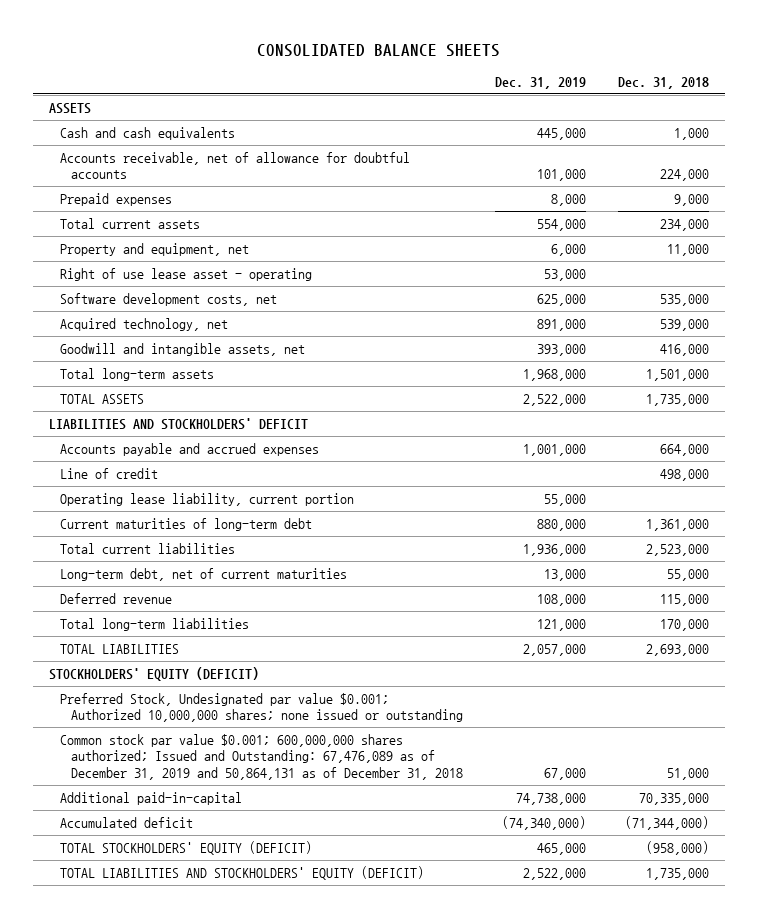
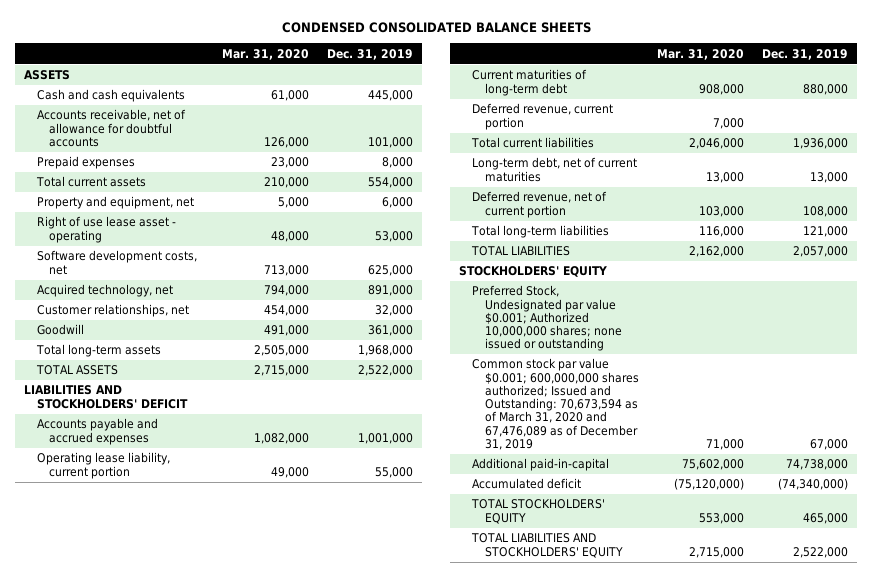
[256,44,500,58] CONSOLIDATED BALANCE SHEETS -> [281,22,591,34] CONDENSED CONSOLIDATED BALANCE SHEETS
[617,77,709,90] Dec. 31, 2018 -> none
none -> [221,48,309,60] Mar. 31, 2020
[59,342,305,356] Goodwill and intangible assets, net -> none
none -> [36,304,189,318] Customer relationships, net
none -> [36,324,84,336] Goodwill
[59,467,158,479] Line of credit -> none
none -> [471,103,613,130] Deferred revenue, current portion
[59,592,172,604] Deferred revenue -> none
none -> [471,191,607,218] Deferred revenue, net of current portion
[48,666,259,681] STOCKHOLDERS' EQUITY (DEFICIT) -> [459,266,608,278] STOCKHOLDERS' EQUITY
[59,733,463,780] Common stock par value $0.001; 600,000,000 shares authorized; Issued and Outstanding: 67,476,089 as of December 31, 2019 and 50,864,131 as of December 31, 2018 -> [471,358,639,451] Common stock par value $0.001; 600,000,000 shares authorized; Issued and Outstanding: 70,673,594 as of March 31, 2020 and 67,476,089 as of December 31, 2019
[59,840,312,855] TOTAL STOCKHOLDERS' EQUITY (DEFICIT) -> [470,499,605,524] TOTAL STOCKHOLDERS' EQUITY
[59,865,424,880] TOTAL LIABILITIES AND STOCKHOLDERS' EQUITY (DEFICIT) -> [470,533,623,558] TOTAL LIABILITIES AND STOCKHOLDERS' EQUITY

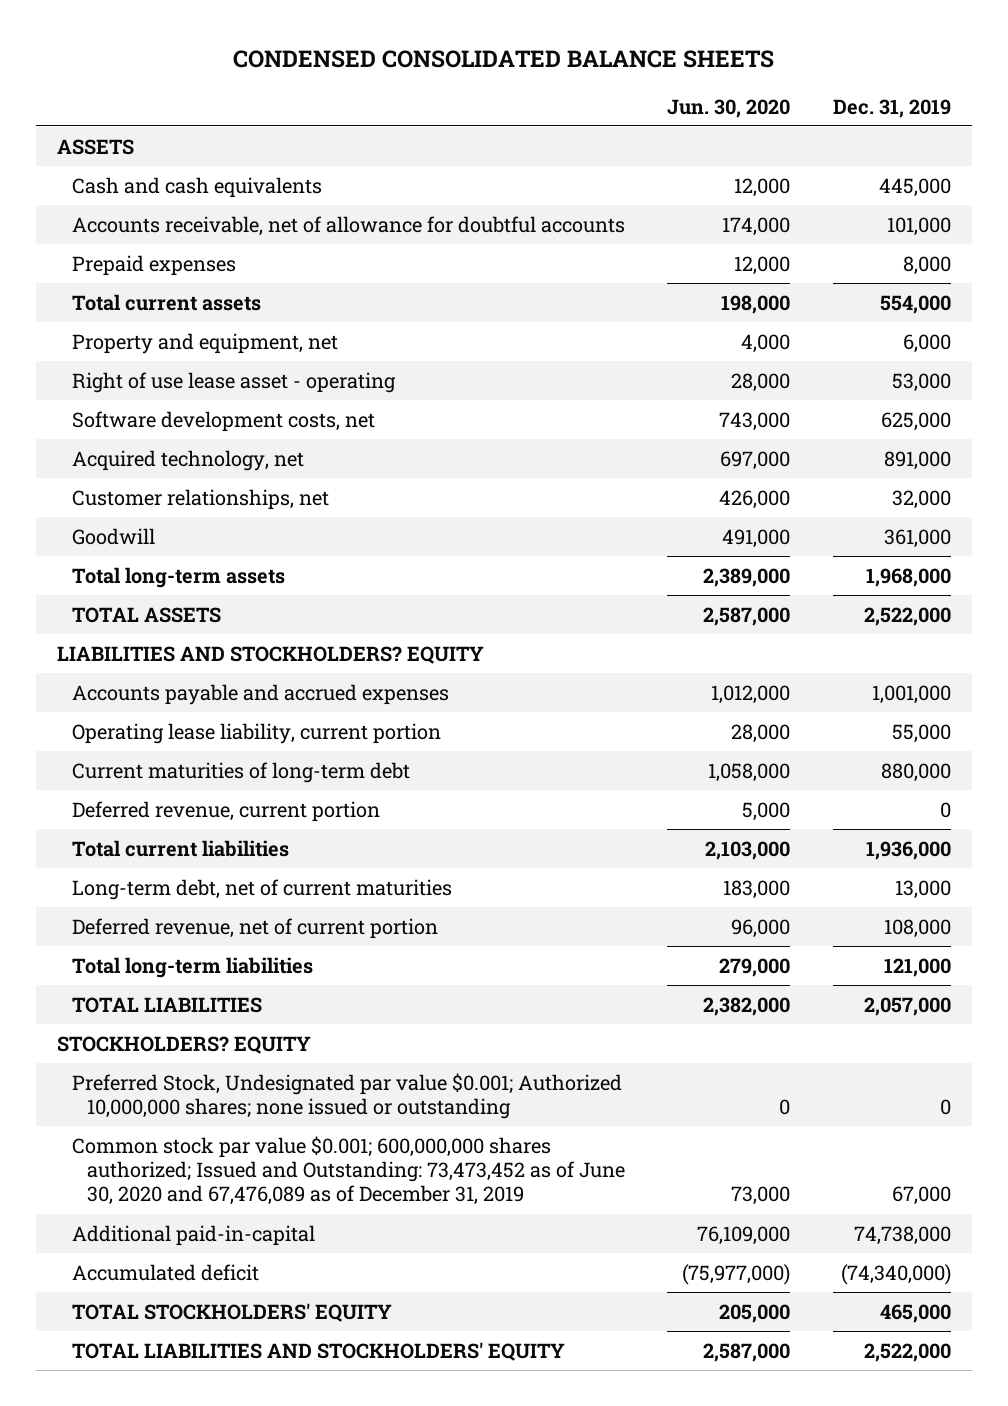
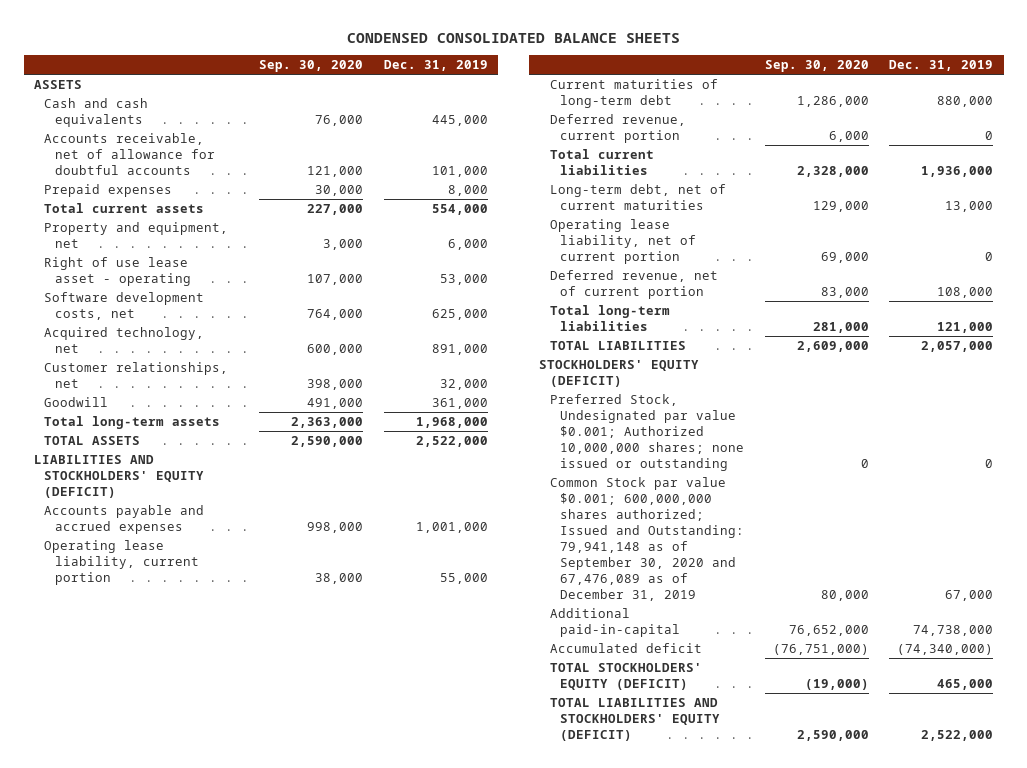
[667,98,791,118] Jun. 30, 2020 -> none
none -> [259,60,364,73] Sep. 30, 2020
[57,645,485,664] LIABILITIES AND STOCKHOLDERS? EQUITY -> [34,454,205,498] LIABILITIES AND STOCKHOLDERS' EQUITY (DEFICIT)
none -> [549,218,697,264] Operating lease liability, net of current portion
[57,1035,312,1054] STOCKHOLDERS? EQUITY -> [539,359,700,387] STOCKHOLDERS' EQUITY (DEFICIT)
[72,1135,625,1206] Common stock par value $0.001; 600,000,000 shares authorized; Issued and Outstanding: 73,473,452 as of June 30, 2020 and 67,476,089 as of December 31, 2019 -> [549,476,745,601] Common Stock par value $0.001; 600,000,000 shares authorized; Issued and Outstanding: 79,941,148 as of September 30, 2020 and 67,476,089 as of December 31, 2019
[72,1302,393,1322] TOTAL STOCKHOLDERS' EQUITY -> [549,662,702,690] TOTAL STOCKHOLDERS' EQUITY (DEFICIT)
[72,1341,566,1361] TOTAL LIABILITIES AND STOCKHOLDERS' EQUITY -> [549,697,721,741] TOTAL LIABILITIES AND STOCKHOLDERS' EQUITY (DEFICIT)

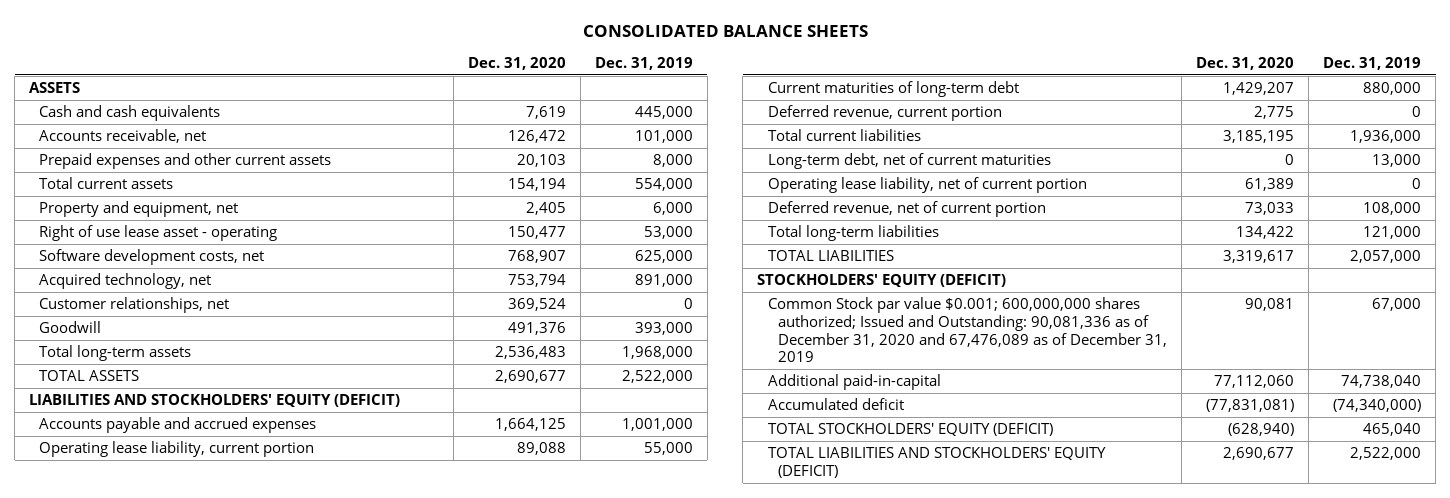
[346,33,680,44] CONDENSED CONSOLIDATED BALANCE SHEETS -> [583,24,869,37] CONSOLIDATED BALANCE SHEETS
[259,60,364,73] Sep. 30, 2020 -> none
none -> [467,57,566,71] Dec. 31, 2020
[44,183,173,197] Prepaid expenses -> none
[44,132,215,175] Accounts receivable, net of allowance for doubtful accounts -> [39,129,207,144] Accounts receivable, net
none -> [39,153,332,170] Prepaid expenses and other current assets
[439,378,488,390] 32,000 -> [683,298,693,310] 0
[431,397,488,409] 361,000 -> [634,322,693,336] 393,000
[549,393,745,471] Preferred Stock, Undesignated par value $0.001; Authorized 10,000,000 shares; none issued or outstanding -> none
[549,476,745,601] Common Stock par value $0.001; 600,000,000 shares authorized; Issued and Outstanding: 79,941,148 as of September 30, 2020 and 67,476,089 as of December 31, 2019 -> [767,297,1167,363] Common Stock par value $0.001; 600,000,000 shares authorized; Issued and Outstanding: 90,081,336 as of December 31, 2020 and 67,476,089 as of December 31, 2019
[913,624,994,636] 74,738,000 -> [1341,375,1422,389] 74,738,040
[937,678,994,690] 465,000 -> [1363,423,1422,437] 465,040

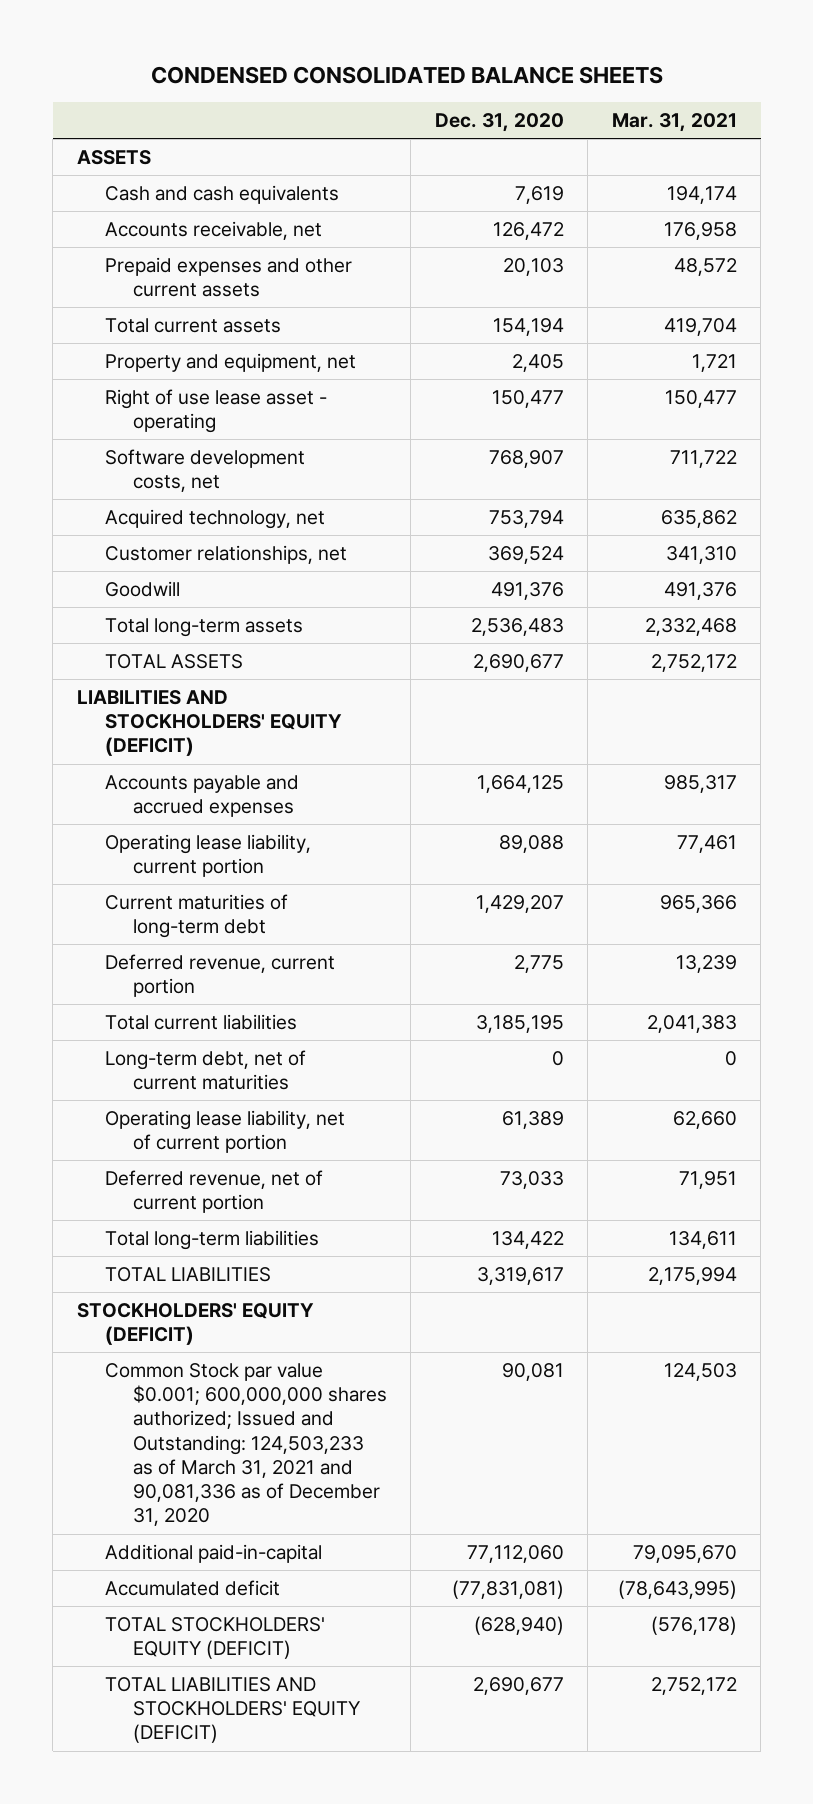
[583,24,869,37] CONSOLIDATED BALANCE SHEETS -> [150,65,663,84] CONDENSED CONSOLIDATED BALANCE SHEETS
[594,57,693,71] Dec. 31, 2019 -> none
none -> [611,112,737,132] Mar. 31, 2021
[767,297,1167,363] Common Stock par value $0.001; 600,000,000 shares authorized; Issued and Outstanding: 90,081,336 as of December 31, 2020 and 67,476,089 as of December 31, 2019 -> [104,1362,387,1527] Common Stock par value $0.001; 600,000,000 shares authorized; Issued and Outstanding: 124,503,233 as of March 31, 2021 and 90,081,336 as of December 31, 2020

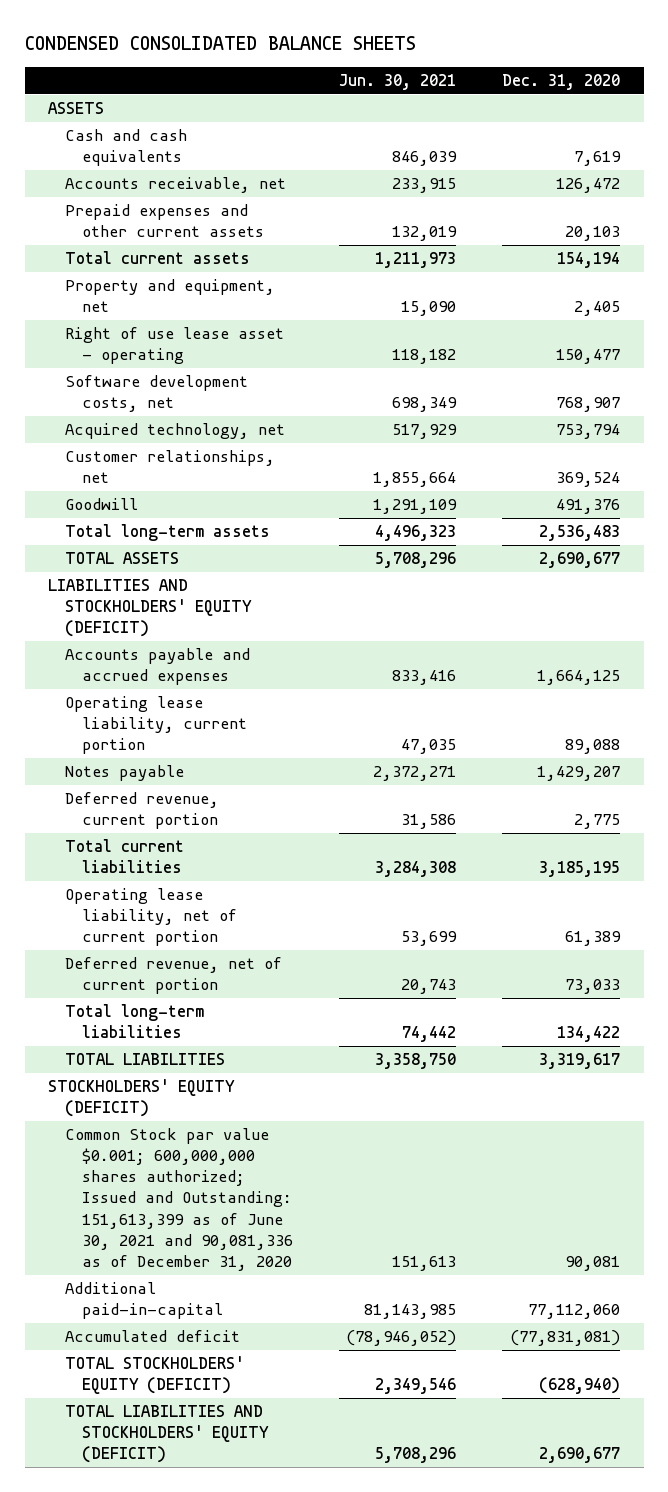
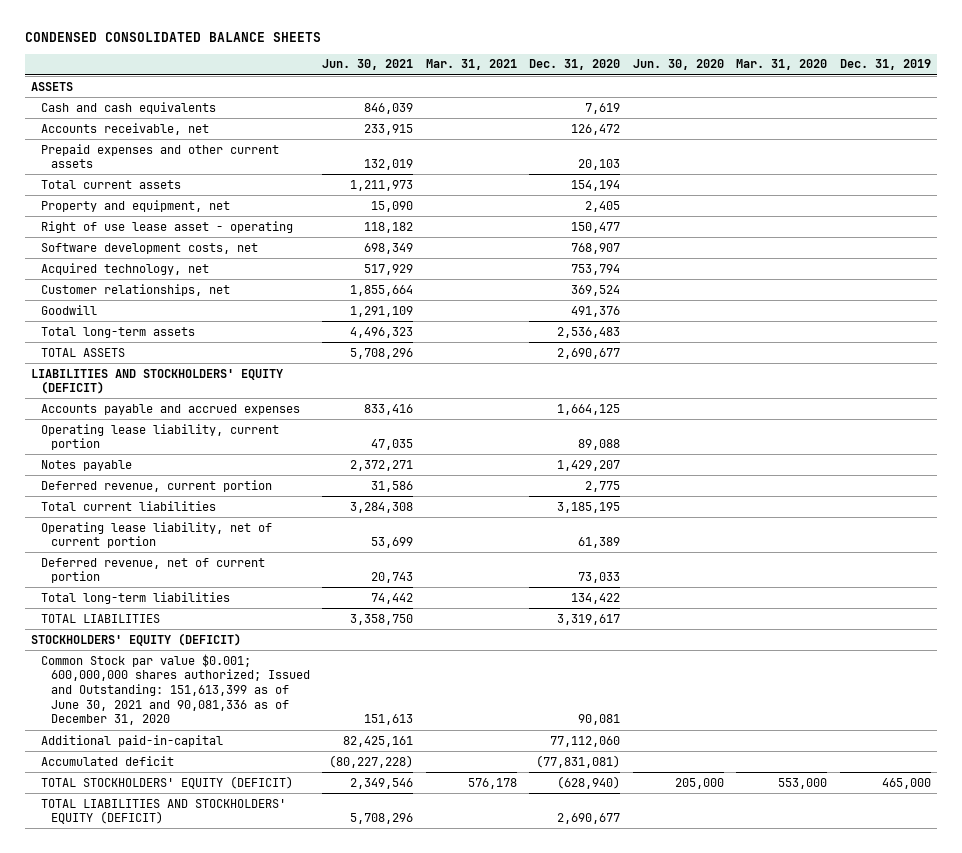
none -> [425,59,517,71] Mar. 31, 2021
none -> [632,59,724,71] Jun. 30, 2020
none -> [736,59,828,71] Mar. 31, 2020
none -> [839,59,931,71] Dec. 31, 2019
[364,1304,457,1320] 81,143,985 -> [343,735,414,747] 82,425,161
[346,1330,457,1347] (78,946,052) -> [329,754,414,768] (80,227,228)

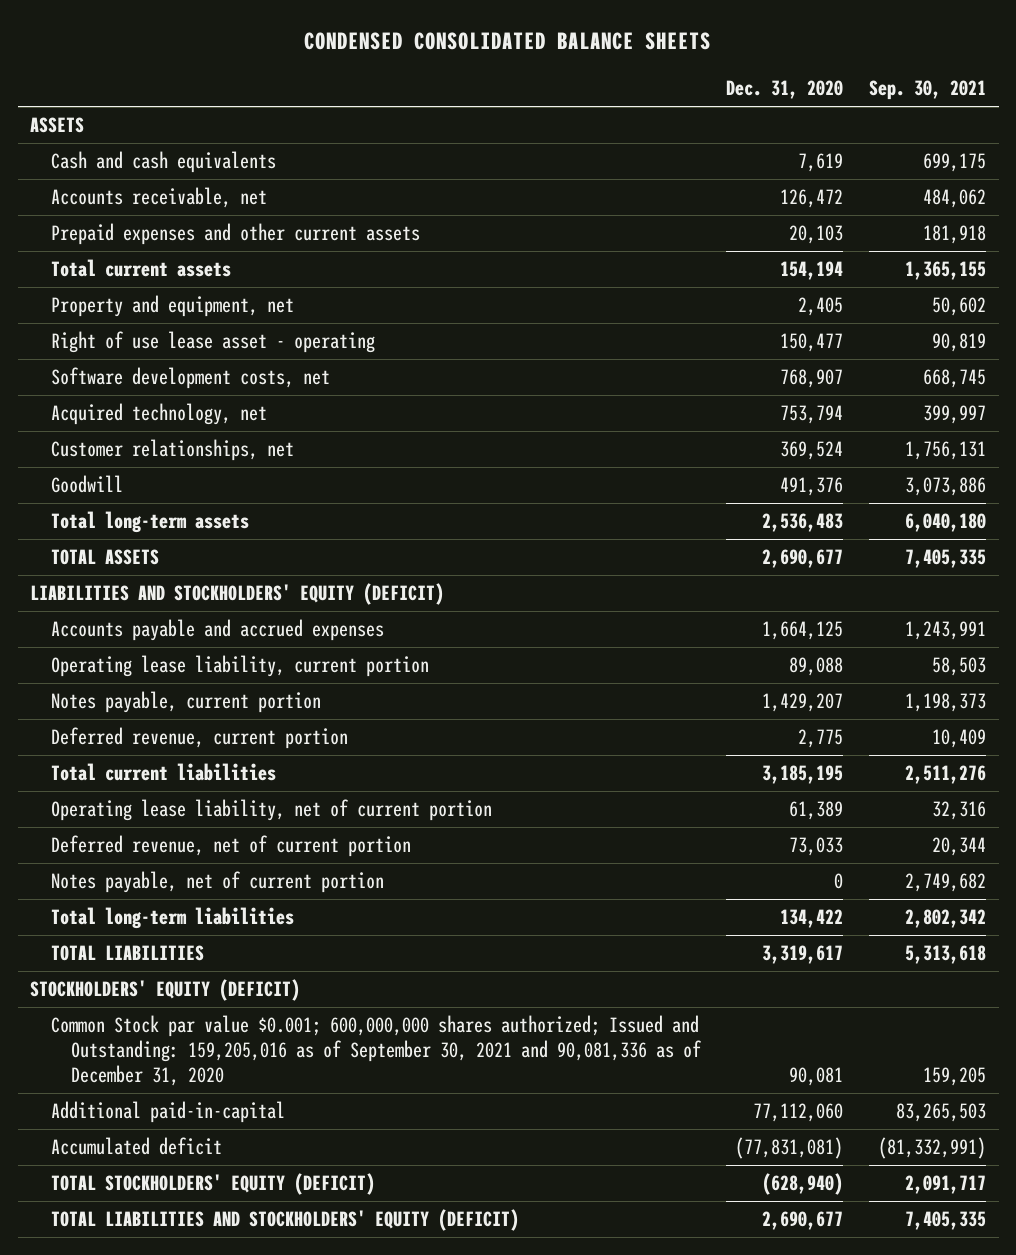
[322,59,414,71] Jun. 30, 2021 -> none
[425,59,517,71] Mar. 31, 2021 -> none
[632,59,724,71] Jun. 30, 2020 -> none
[736,59,828,71] Mar. 31, 2020 -> none
[839,59,931,71] Dec. 31, 2019 -> none
none -> [869,80,987,101] Sep. 30, 2021
[40,459,132,471] Notes payable -> [50,691,321,714] Notes payable, current portion
none -> [50,871,384,894] Notes payable, net of current portion
[40,653,310,726] Common Stock par value $0.001; 600,000,000 shares authorized; Issued and Outstanding: 151,613,399 as of June 30, 2021 and 90,081,336 as of December 31, 2020 -> [50,1015,702,1087] Common Stock par value $0.001; 600,000,000 shares authorized; Issued and Outstanding: 159,205,016 as of September 30, 2021 and 90,081,336 as of December 31, 2020

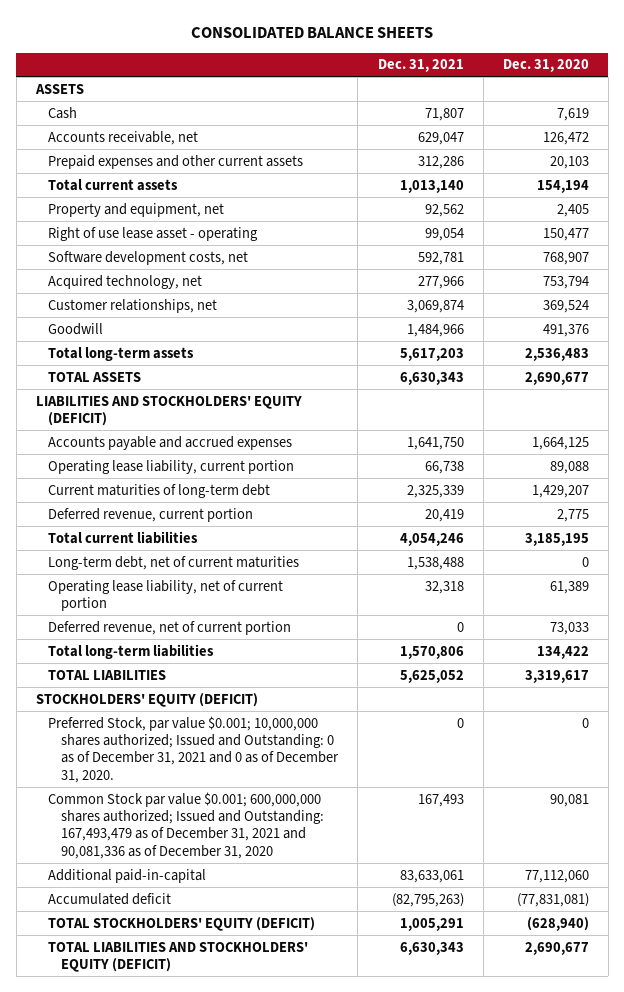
[304,32,712,51] CONDENSED CONSOLIDATED BALANCE SHEETS -> [191,27,434,39] CONSOLIDATED BALANCE SHEETS
[869,80,987,101] Sep. 30, 2021 -> none
none -> [377,59,464,73] Dec. 31, 2021
[50,151,276,174] Cash and cash equivalents -> [48,106,78,119] Cash
[50,691,321,714] Notes payable, current portion -> [48,483,271,498] Current maturities of long-term debt
none -> [48,555,300,570] Long-term debt, net of current maturities
[50,871,384,894] Notes payable, net of current portion -> none
none -> [48,715,340,783] Preferred Stock, par value $0.001; 10,000,000 shares authorized; Issued and Outstanding: 0 as of December 31, 2021 and 0 as of December 31, 2020.
[50,1015,702,1087] Common Stock par value $0.001; 600,000,000 shares authorized; Issued and Outstanding: 159,205,016 as of September 30, 2021 and 90,081,336 as of December 31, 2020 -> [48,791,325,859] Common Stock par value $0.001; 600,000,000 shares authorized; Issued and Outstanding: 167,493,479 as of December 31, 2021 and 90,081,336 as of December 31, 2020

